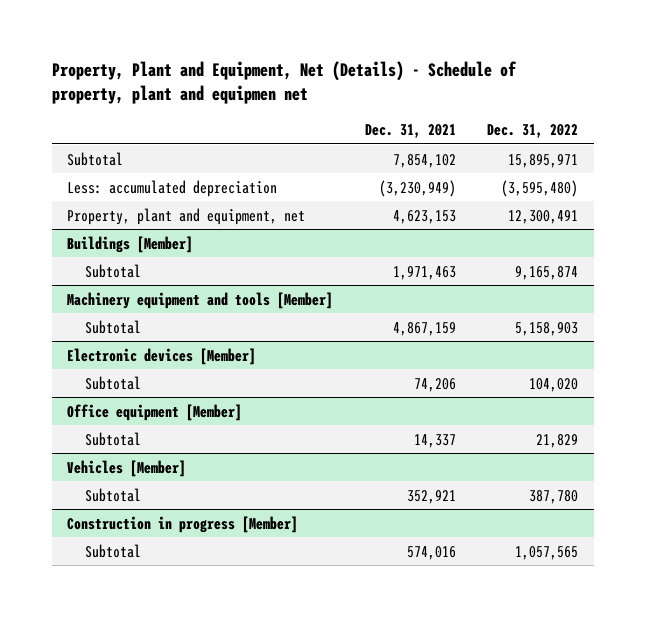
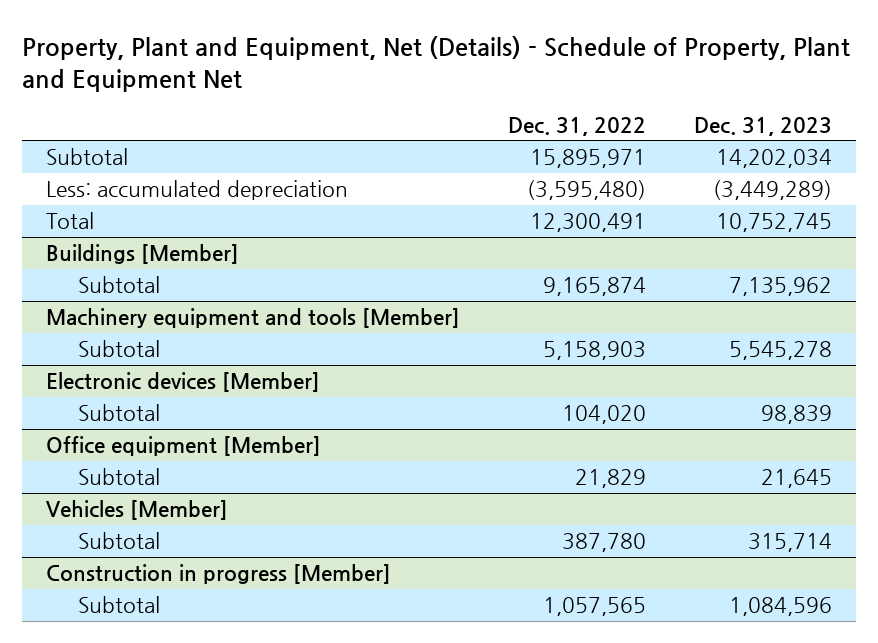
[51,60,517,105] Property, Plant and Equipment, Net (Details) - Schedule of property, plant and equipmen net -> [22,35,851,93] Property, Plant and Equipment, Net (Details) - Schedule of Property, Plant and Equipment Net
[364,124,456,139] Dec. 31, 2021 -> none
none -> [693,116,832,136] Dec. 31, 2023
[67,207,306,225] Property, plant and equipment, net -> [45,212,94,230] Total

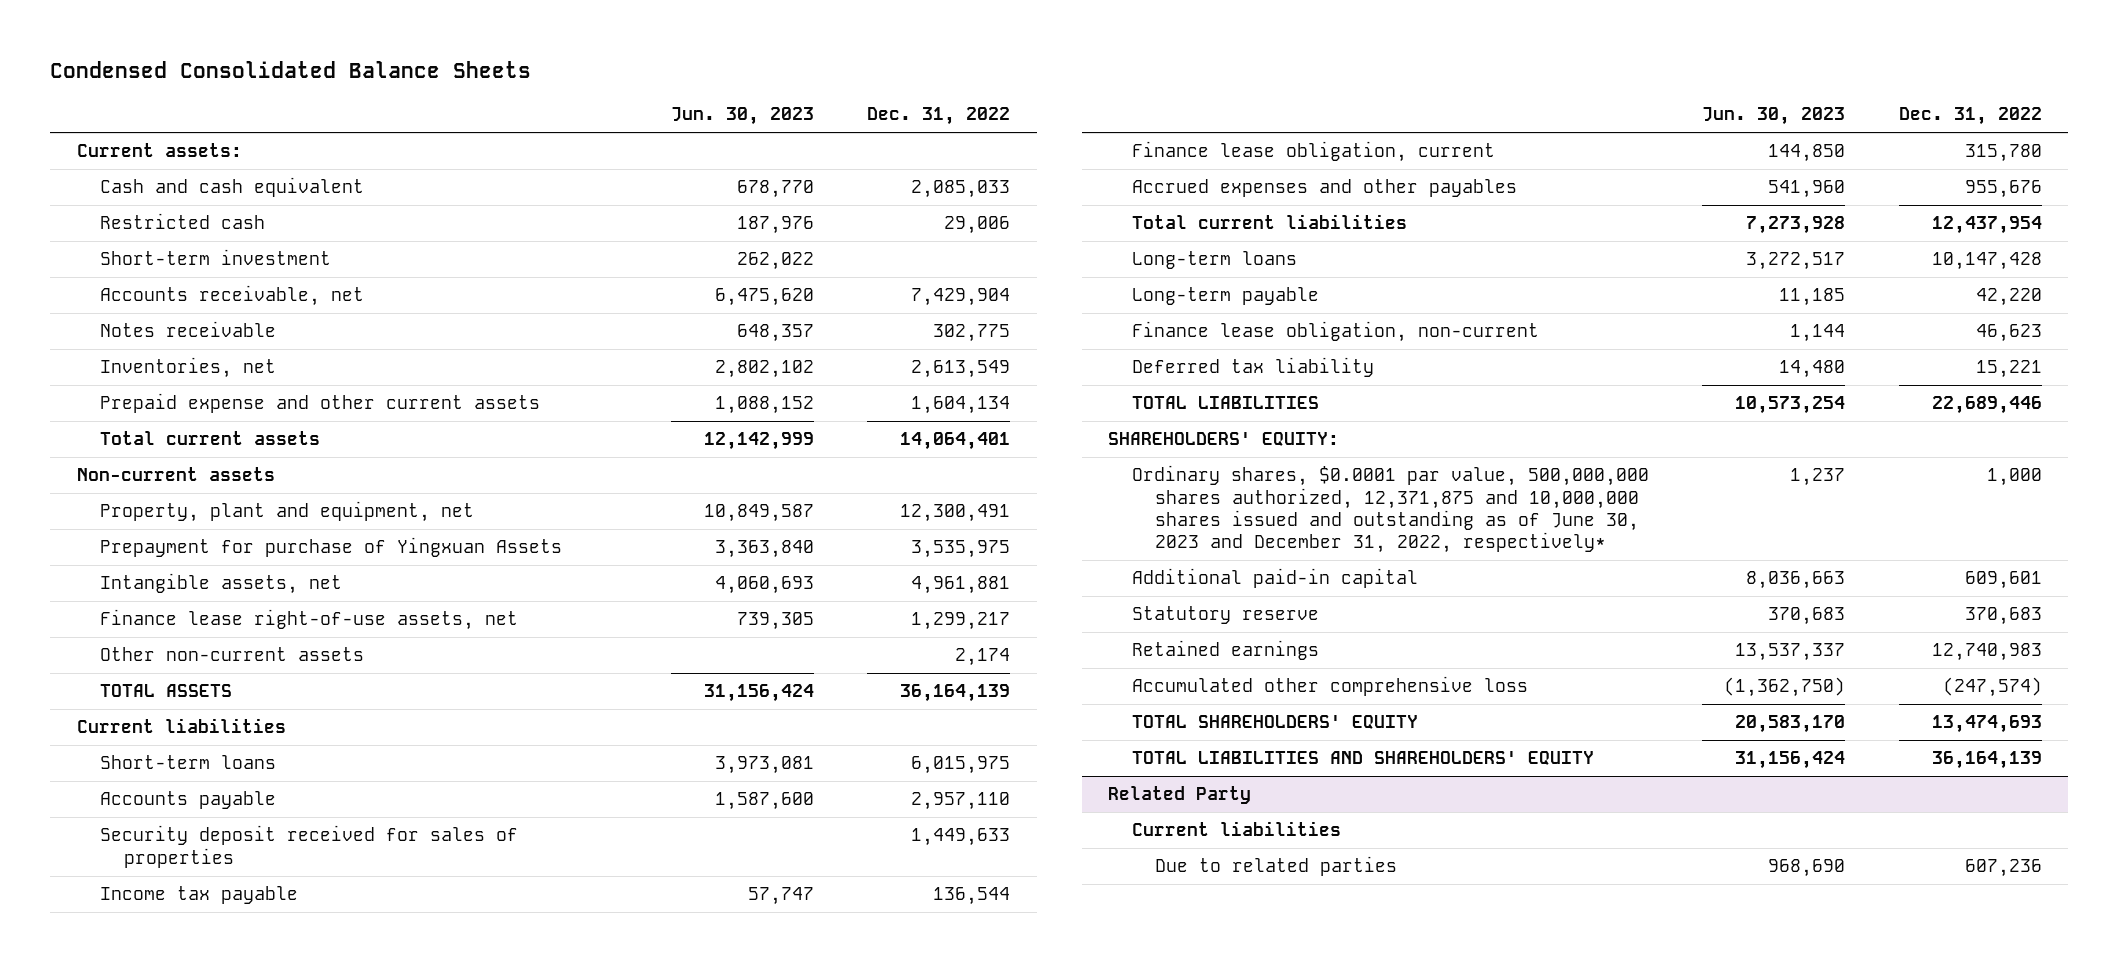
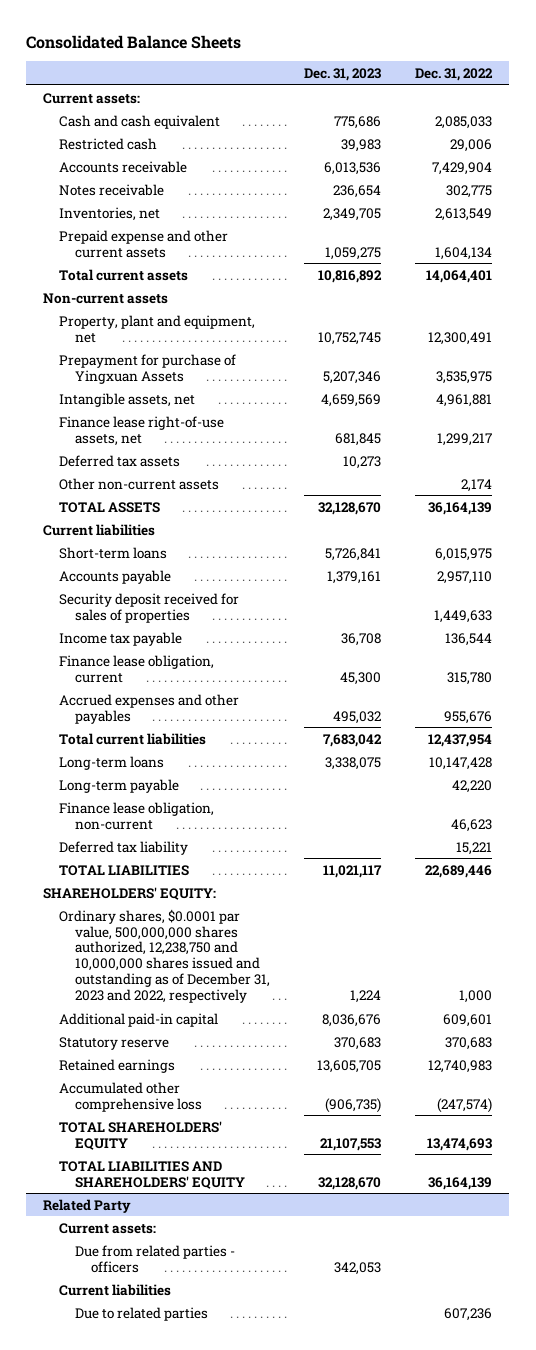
[49,60,531,78] Condensed Consolidated Balance Sheets -> [26,34,242,49] Consolidated Balance Sheets
[670,107,814,126] Jun. 30, 2023 -> none
none -> [304,68,382,82] Dec. 31, 2023
[100,249,332,266] Short-term investment -> none
[100,285,365,307] Accounts receivable, net -> [59,160,188,173] Accounts receivable
none -> [59,454,181,467] Deferred tax assets
[1131,465,1649,553] Ordinary shares, $0.0001 par value, 500,000,000 shares authorized, 12,371,875 and 10,000,000 shares issued and outstanding as of June 30, 2023 and December 31, 2022, respectively* -> [59,908,271,1004] Ordinary shares, $0.0001 par value, 500,000,000 shares authorized, 12,238,750 and 10,000,000 shares issued and outstanding as of December 31, 2023 and 2022, respectively
none -> [59,1222,157,1234] Current assets:
none -> [75,1244,236,1273] Due from related parties - officers

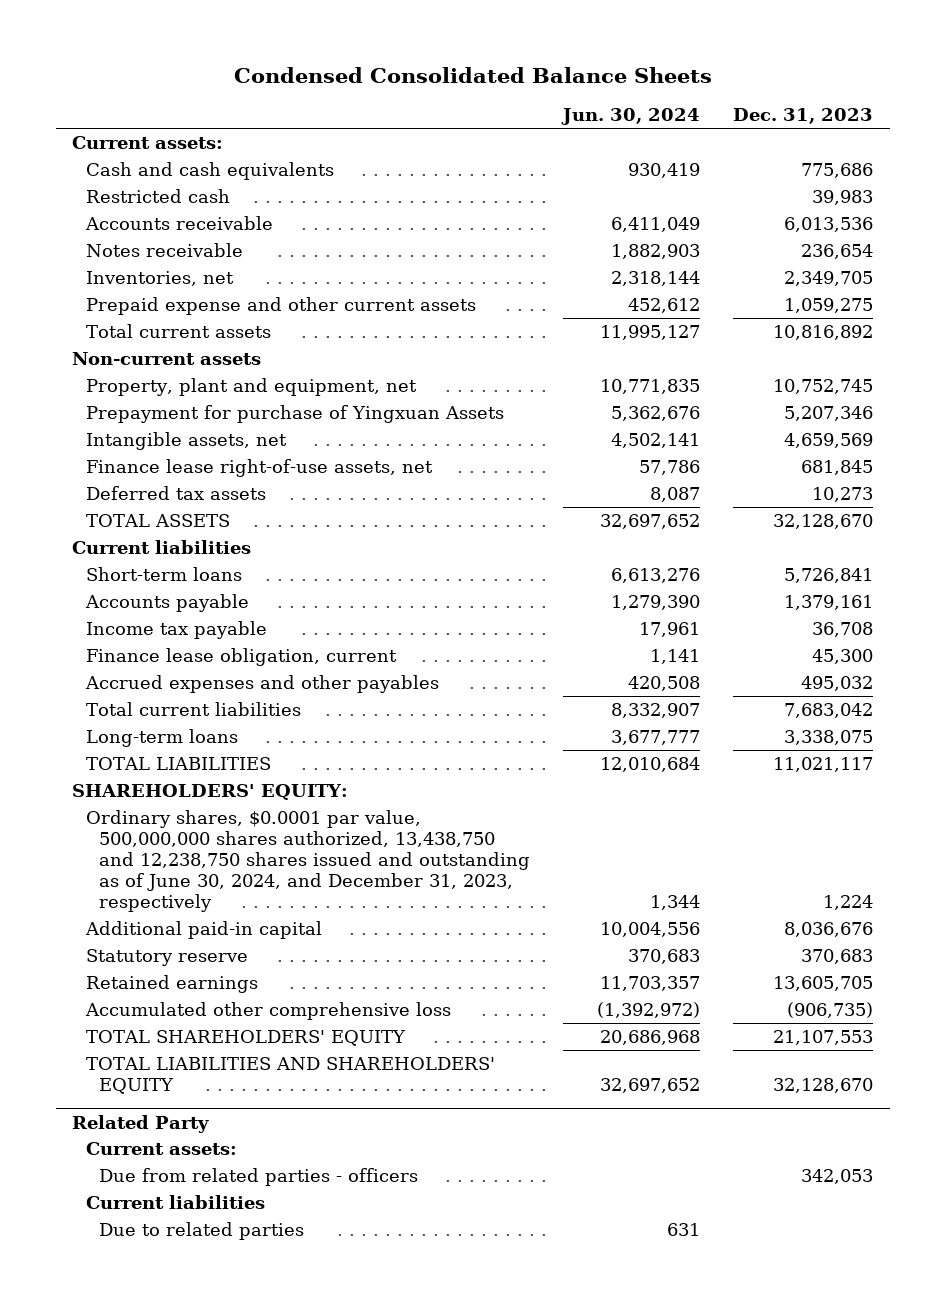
[26,34,242,49] Consolidated Balance Sheets -> [233,67,712,84] Condensed Consolidated Balance Sheets
[415,68,494,82] Dec. 31, 2022 -> none
none -> [561,108,701,126] Jun. 30, 2024
[59,114,221,129] Cash and cash equivalent -> [85,162,334,181] Cash and cash equivalents
[59,477,220,490] Other non-current assets -> none
[59,592,240,623] Security deposit received for sales of properties -> none
[59,778,180,793] Long-term payable -> none
[59,801,215,830] Finance lease obligation, non-current -> none
[59,840,189,855] Deferred tax liability -> none
[59,908,271,1004] Ordinary shares, $0.0001 par value, 500,000,000 shares authorized, 12,238,750 and 10,000,000 shares issued and outstanding as of December 31, 2023 and 2022, respectively -> [85,810,531,912] Ordinary shares, $0.0001 par value, 500,000,000 shares authorized, 13,438,750 and 12,238,750 shares issued and outstanding as of June 30, 2024, and December 31, 2023, respectively

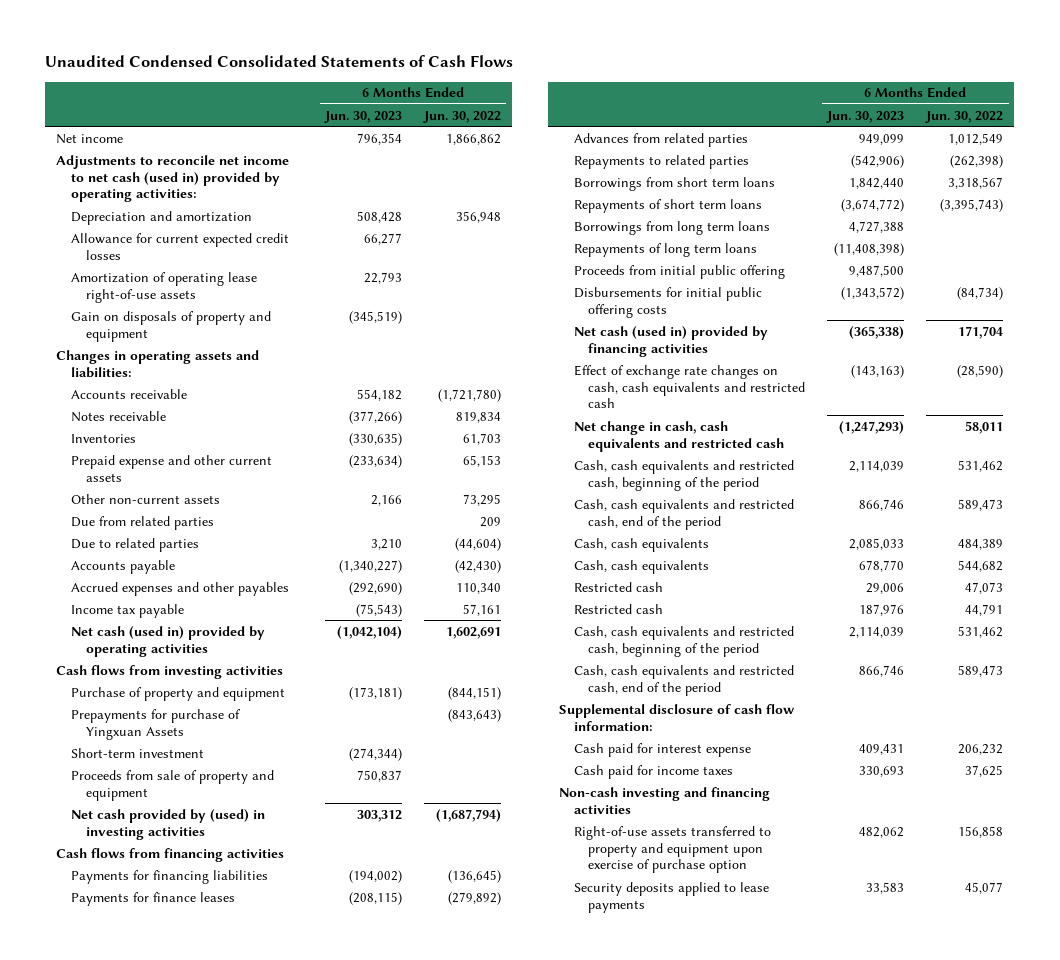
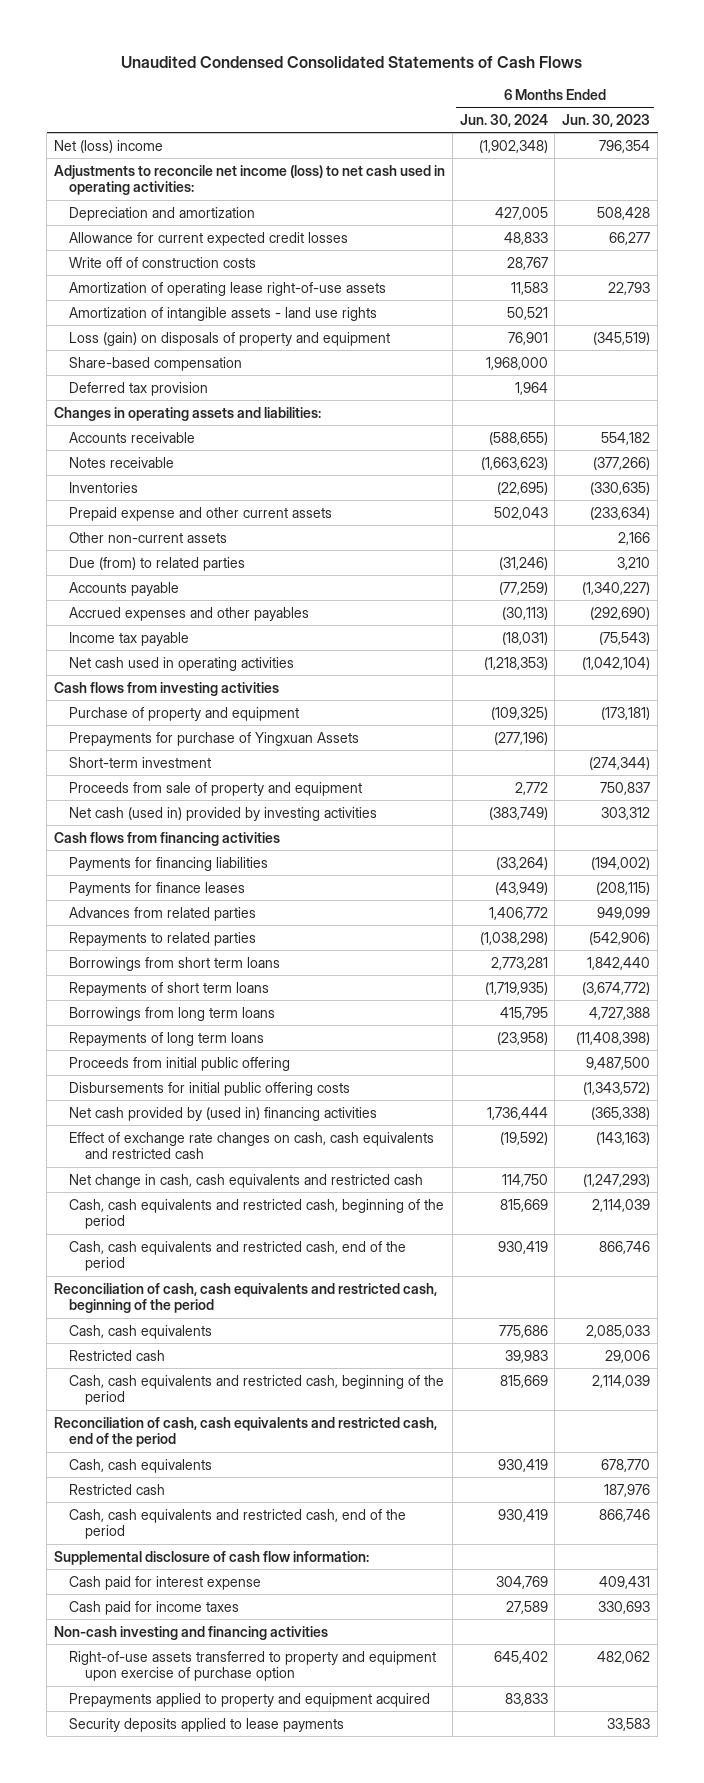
[422,110,501,123] Jun. 30, 2022 -> none
none -> [459,113,548,127] Jun. 30, 2024
[56,133,124,144] Net income -> [53,139,163,153] Net (loss) income
[56,154,290,203] Adjustments to reconcile net income to net cash (used in) provided by operating activities: -> [53,164,445,196] Adjustments to reconcile net income (loss) to net cash used in operating activities:
none -> [69,256,257,268] Write off of construction costs
none -> [69,306,378,321] Amortization of intangible assets - land use rights
[71,310,272,342] Gain on disposals of property and equipment -> [69,331,391,346] Loss (gain) on disposals of property and equipment
none -> [69,356,243,371] Share-based compensation
none -> [69,381,209,396] Deferred tax provision
[71,515,215,530] Due from related parties -> none
[71,537,200,552] Due to related parties -> [69,556,246,571] Due (from) to related parties
[71,625,266,657] Net cash (used in) provided by operating activities -> [69,656,295,671] Net cash used in operating activities
[71,808,266,840] Net cash provided by (used) in investing activities -> [69,806,378,821] Net cash (used in) provided by investing activities
[573,325,768,357] Net cash (used in) provided by financing activities -> [69,1106,378,1121] Net cash provided by (used in) financing activities
none -> [53,1282,437,1314] Reconciliation of cash, cash equivalents and restricted cash, beginning of the period
none -> [53,1416,437,1448] Reconciliation of cash, cash equivalents and restricted cash, end of the period
[573,559,709,574] Cash, cash equivalents -> [69,1458,213,1473] Cash, cash equivalents
[573,603,663,614] Restricted cash -> [69,1483,166,1495] Restricted cash
none -> [69,1692,431,1707] Prepayments applied to property and equipment acquired

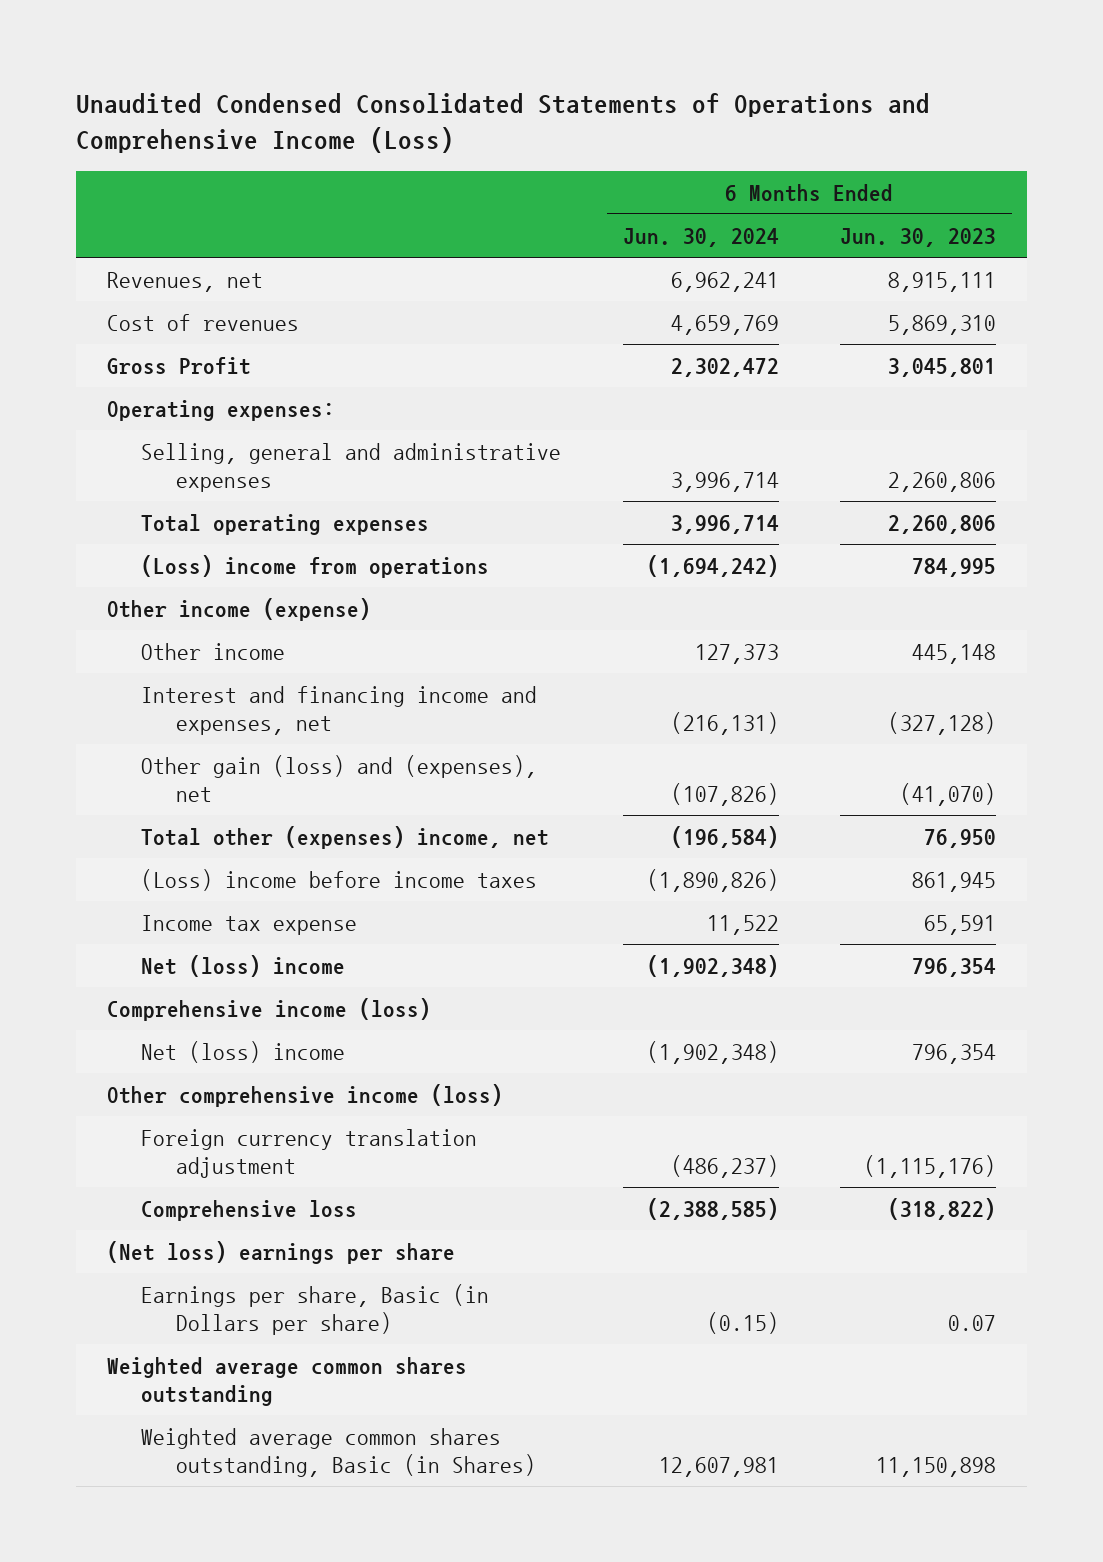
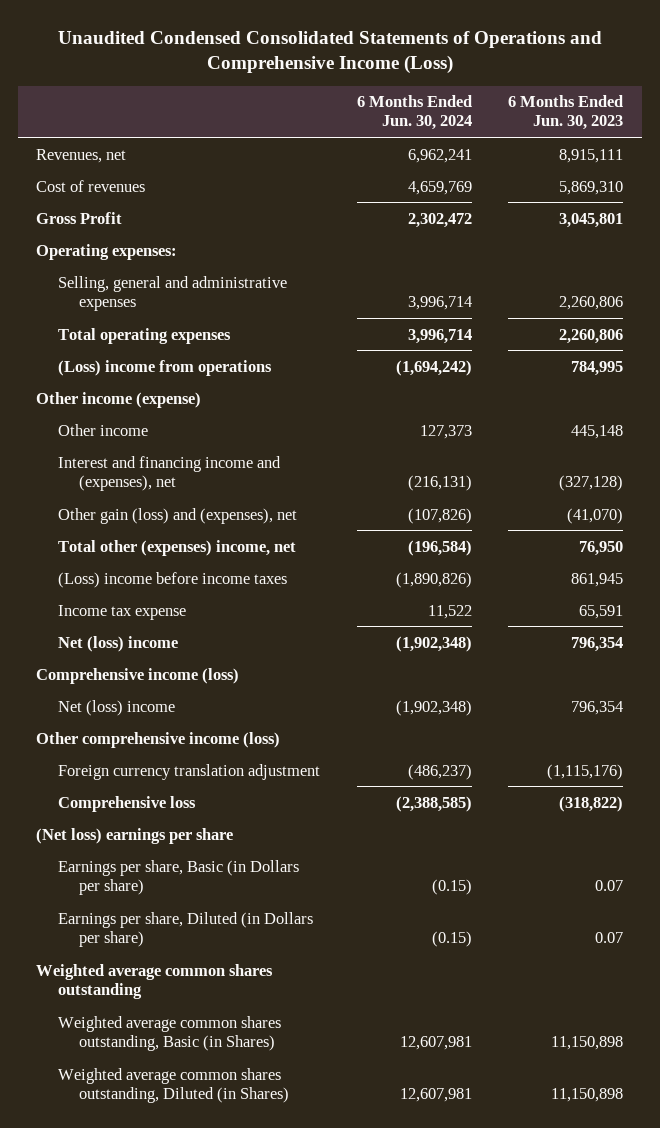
[141,686,538,736] Interest and financing income and expenses, net -> [57,455,281,491] Interest and financing income and (expenses), net
none -> [57,911,313,947] Earnings per share, Diluted (in Dollars per share)
none -> [57,1067,290,1103] Weighted average common shares outstanding, Diluted (in Shares)

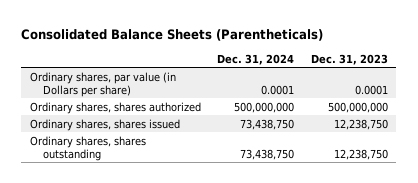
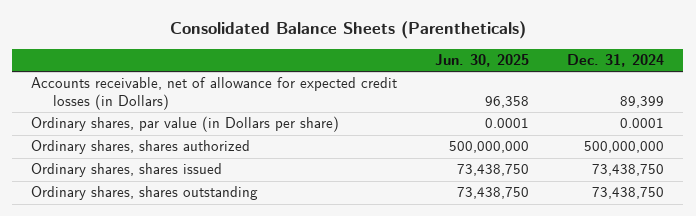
[311,53,389,65] Dec. 31, 2023 -> none
none -> [435,54,530,68] Jun. 30, 2025
none -> [31,77,398,110] Accounts receivable, net of allowance for expected credit losses (in Dollars)

